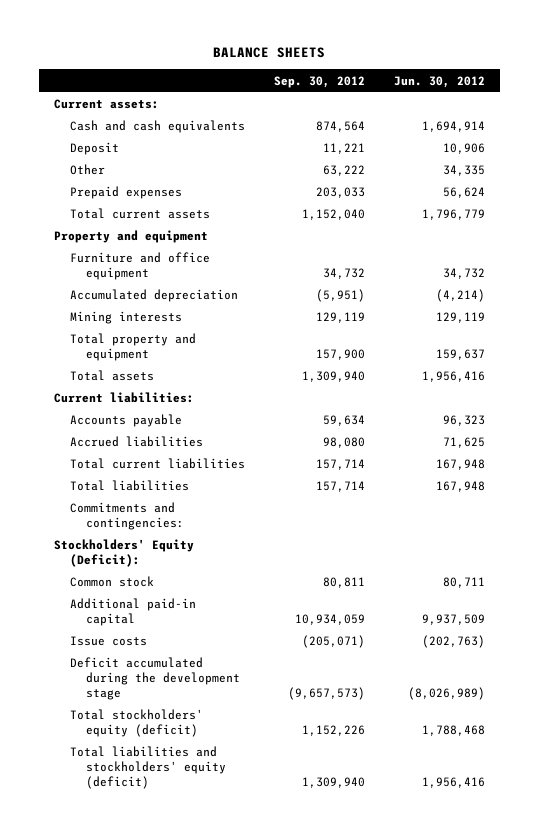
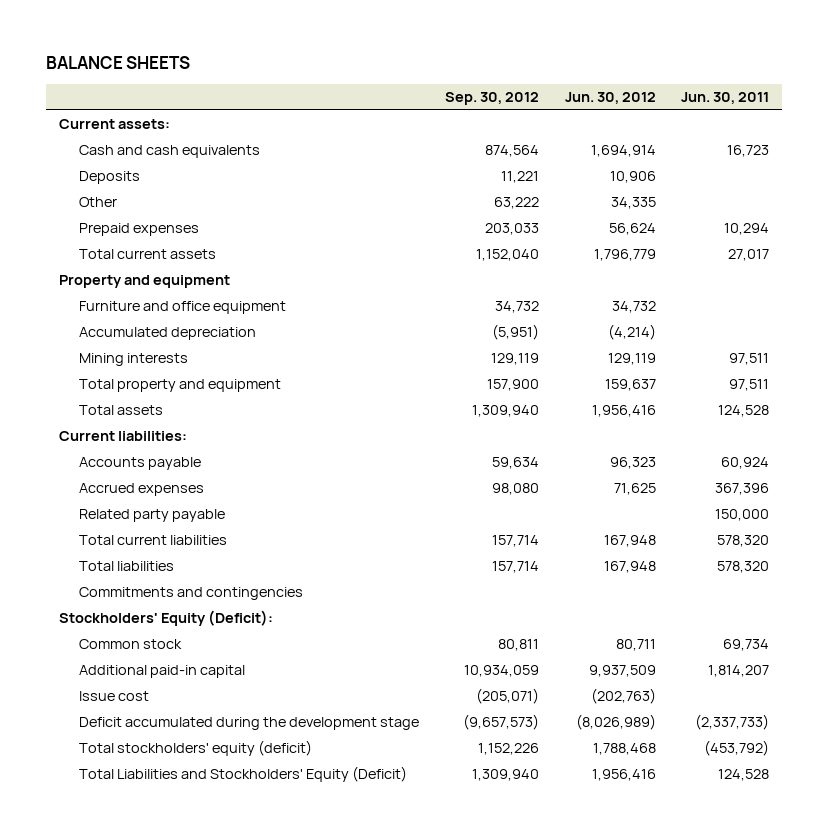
none -> [681,92,770,105] Jun. 30, 2011
[69,142,119,156] Deposit -> [79,171,141,185] Deposits
[69,436,203,448] Accrued liabilities -> [79,483,205,497] Accrued expenses
none -> [79,509,226,523] Related party payable
[69,502,185,531] Commitments and contingencies: -> [79,587,304,601] Commitments and contingencies
[69,636,147,647] Issue costs -> [79,691,150,702] Issue cost
[69,746,227,789] Total liabilities and stockholders' equity (deficit) -> [79,766,408,783] Total Liabilities and Stockholders' Equity (Deficit)

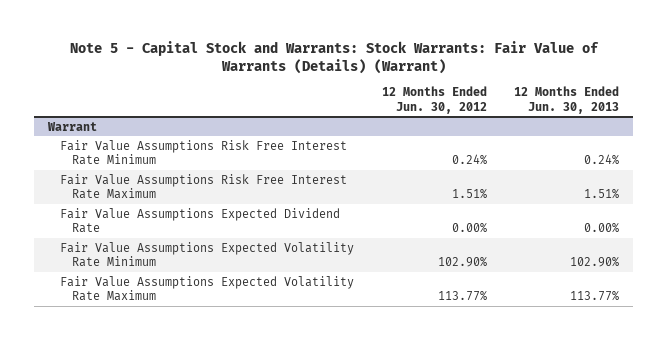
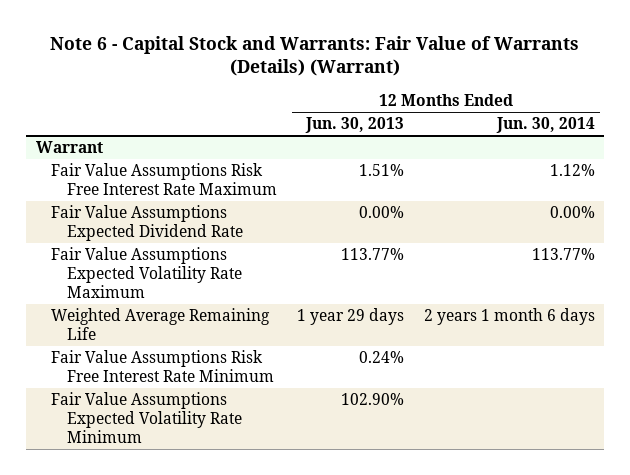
[69,40,599,74] Note 5 - Capital Stock and Warrants: Stock Warrants: Fair Value of Warrants (Details) (Warrant) -> [50,35,580,77] Note 6 - Capital Stock and Warrants: Fair Value of Warrants (Details) (Warrant)
[381,86,487,114] 12 Months Ended Jun. 30, 2012 -> none
none -> [495,117,595,134] Jun. 30, 2014
none -> [51,308,271,341] Weighted Average Remaining Life
[60,139,348,166] Fair Value Assumptions Risk Free Interest Rate Minimum -> [51,350,274,383] Fair Value Assumptions Risk Free Interest Rate Minimum
[60,241,355,268] Fair Value Assumptions Expected Volatility Rate Minimum -> [51,392,242,444] Fair Value Assumptions Expected Volatility Rate Minimum

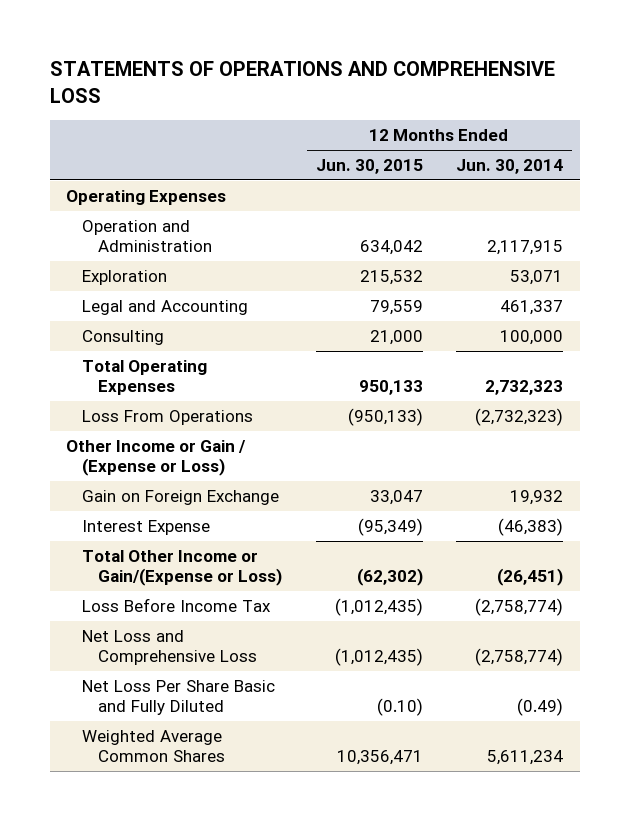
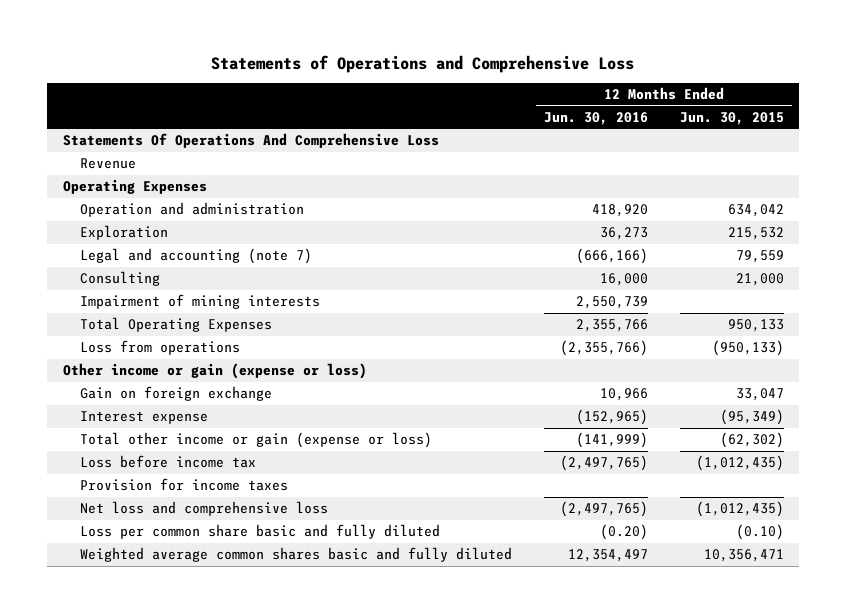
[49,61,555,104] STATEMENTS OF OPERATIONS AND COMPREHENSIVE LOSS -> [211,54,635,73] Statements of Operations and Comprehensive Loss
[456,159,564,175] Jun. 30, 2014 -> none
none -> [543,111,648,125] Jun. 30, 2016
none -> [62,133,439,149] Statements Of Operations And Comprehensive Loss
none -> [80,158,137,170] Revenue
[82,219,213,252] Operation and Administration -> [80,202,305,218] Operation and administration
[82,299,249,315] Legal and Accounting -> [80,248,313,265] Legal and accounting (note 7)
none -> [80,294,321,310] Impairment of mining interests
[82,409,254,425] Loss From Operations -> [80,340,241,356] Loss from operations
[66,439,247,476] Other Income or Gain / (Expense or Loss) -> [62,363,367,380] Other income or gain (expense or loss)
[82,489,280,505] Gain on Foreign Exchange -> [80,386,273,402] Gain on foreign exchange
[82,519,211,535] Interest Expense -> [80,411,209,425] Interest expense
[82,549,283,586] Total Other Income or Gain/(Expense or Loss) -> [80,432,433,449] Total other income or gain (expense or loss)
[82,597,272,612] Loss Before Income Tax -> [80,455,257,469] Loss before income tax
none -> [80,478,289,492] Provision for income taxes
[82,629,258,665] Net Loss and Comprehensive Loss -> [80,501,329,517] Net loss and comprehensive loss
[82,679,276,715] Net Loss Per Share Basic and Fully Diluted -> [80,524,441,540] Loss per common share basic and fully diluted
[82,729,226,762] Weighted Average Common Shares -> [80,547,513,563] Weighted average common shares basic and fully diluted

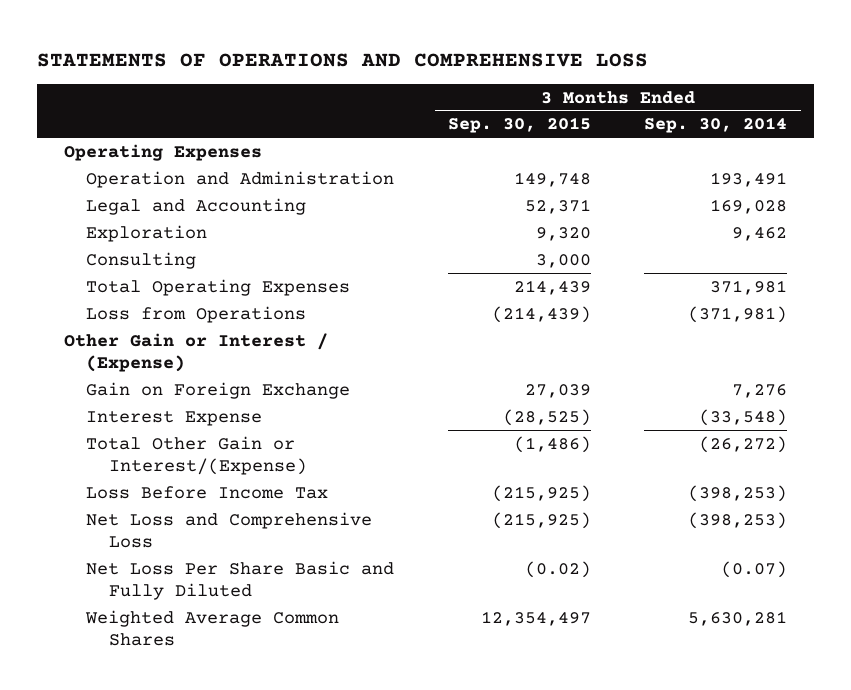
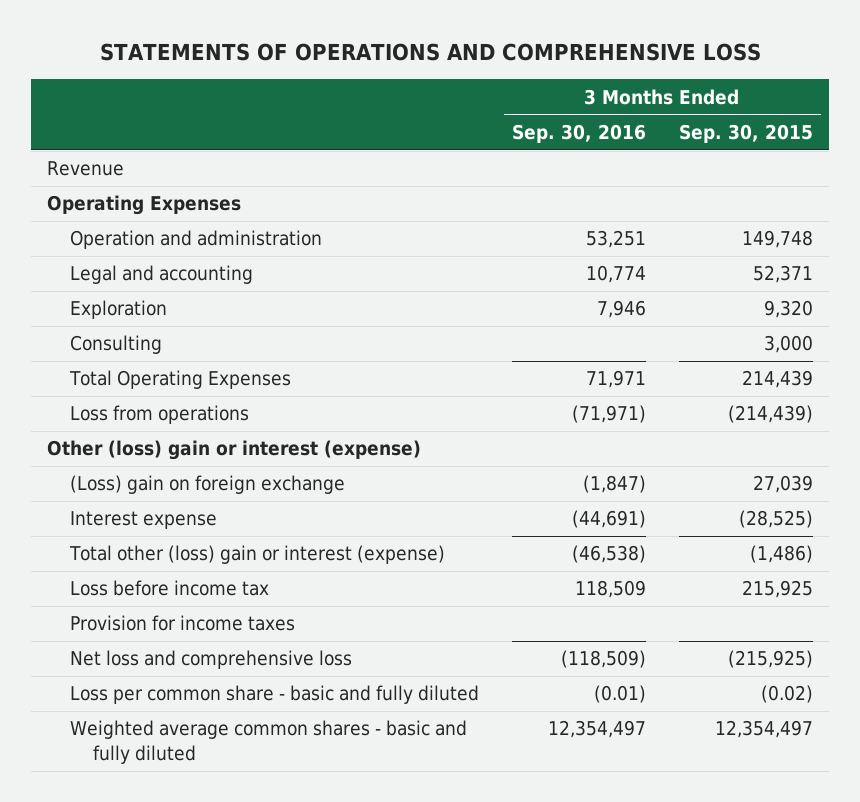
[644,117,788,134] Sep. 30, 2014 -> none
none -> [511,123,646,143] Sep. 30, 2016
none -> [47,161,125,177] Revenue
[86,170,395,188] Operation and Administration -> [70,230,323,250] Operation and administration
[86,197,307,215] Legal and Accounting -> [70,265,254,285] Legal and accounting
[86,305,307,323] Loss from Operations -> [70,405,250,425] Loss from operations
[63,332,328,372] Other Gain or Interest / (Expense) -> [47,440,422,461] Other (loss) gain or interest (expense)
[86,381,351,399] Gain on Foreign Exchange -> [70,475,346,495] (Loss) gain on foreign exchange
[86,410,263,426] Interest Expense -> [70,511,218,530] Interest expense
[86,435,307,475] Total Other Gain or Interest/(Expense) -> [69,545,446,565] Total other (loss) gain or interest (expense)
[86,485,329,499] Loss Before Income Tax -> [70,580,270,597] Loss before income tax
[491,484,591,502] (215,925) -> [741,580,813,599] 215,925
none -> [70,615,296,632] Provision for income taxes
[86,511,373,548] Net Loss and Comprehensive Loss -> [70,650,353,670] Net loss and comprehensive loss
[86,560,395,600] Net Loss Per Share Basic and Fully Diluted -> [70,685,480,705] Loss per common share - basic and fully diluted
[85,609,340,646] Weighted Average Common Shares -> [70,720,468,764] Weighted average common shares - basic and fully diluted

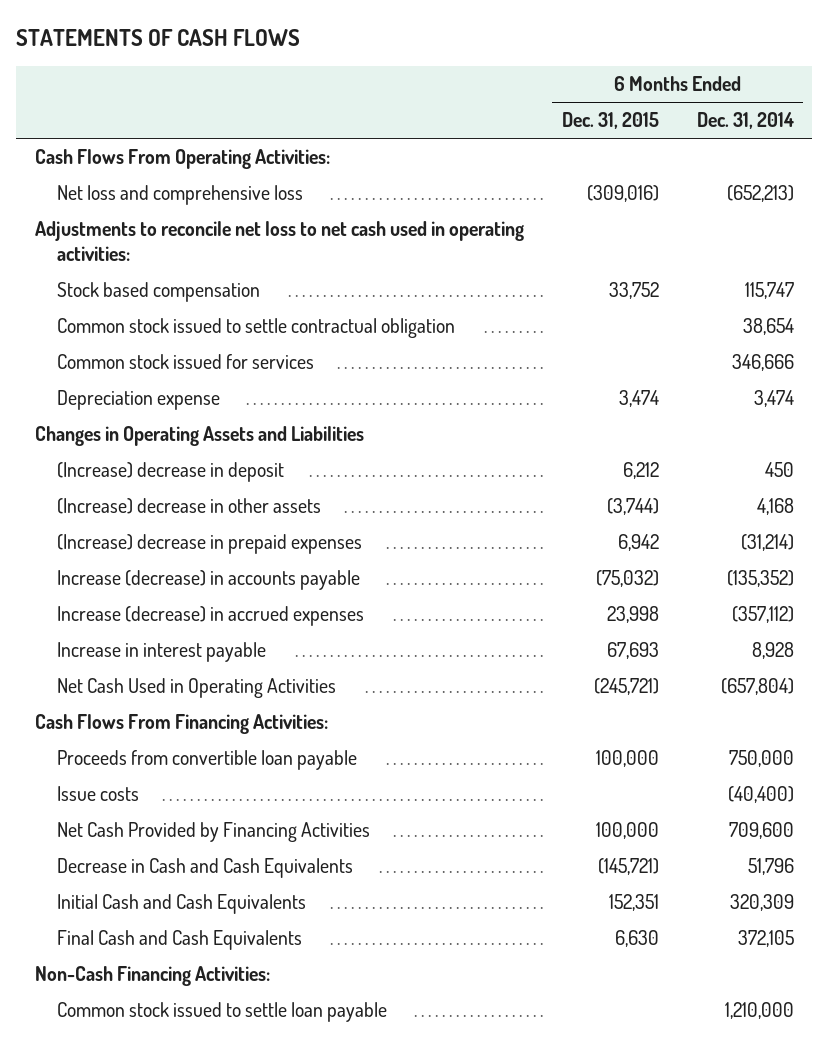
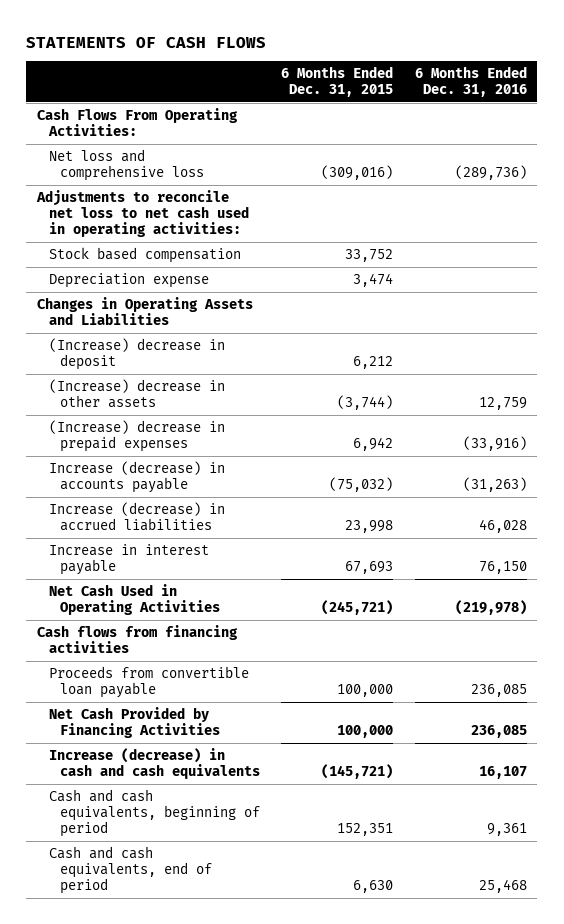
[696,112,794,130] Dec. 31, 2014 -> none
none -> [414,66,527,98] 6 Months Ended Dec. 31, 2016
[56,318,455,339] Common stock issued to settle contractual obligation -> none
[56,354,314,370] Common stock issued for services -> none
[56,606,364,627] Increase (decrease) in accrued expenses -> [48,502,225,532] Increase (decrease) in accrued liabilities
[35,714,329,735] Cash Flows From Financing Activities: -> [37,625,239,654] Cash flows from financing activities
[56,786,139,802] Issue costs -> none
[35,966,271,987] Non-Cash Financing Activities: -> none
[56,1002,387,1023] Common stock issued to settle loan payable -> none
[56,858,353,879] Decrease in Cash and Cash Equivalents -> [48,748,261,780] Increase (decrease) in cash and cash equivalents
[56,894,306,915] Initial Cash and Cash Equivalents -> [48,789,261,838] Cash and cash equivalents, beginning of period
[56,930,302,951] Final Cash and Cash Equivalents -> [48,846,213,895] Cash and cash equivalents, end of period

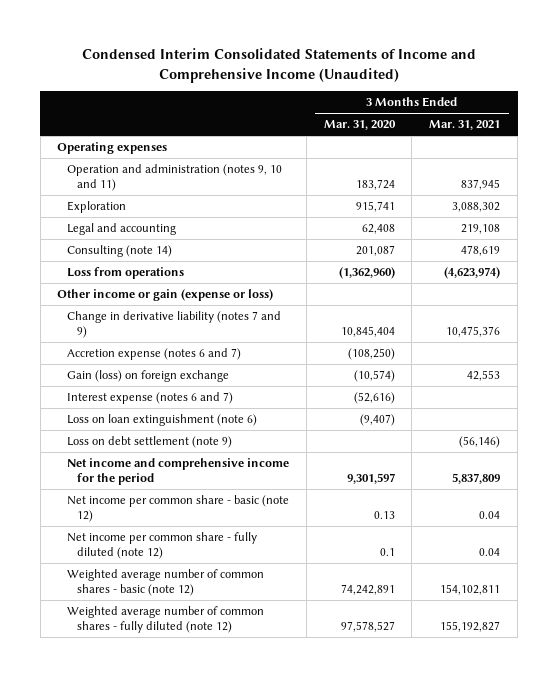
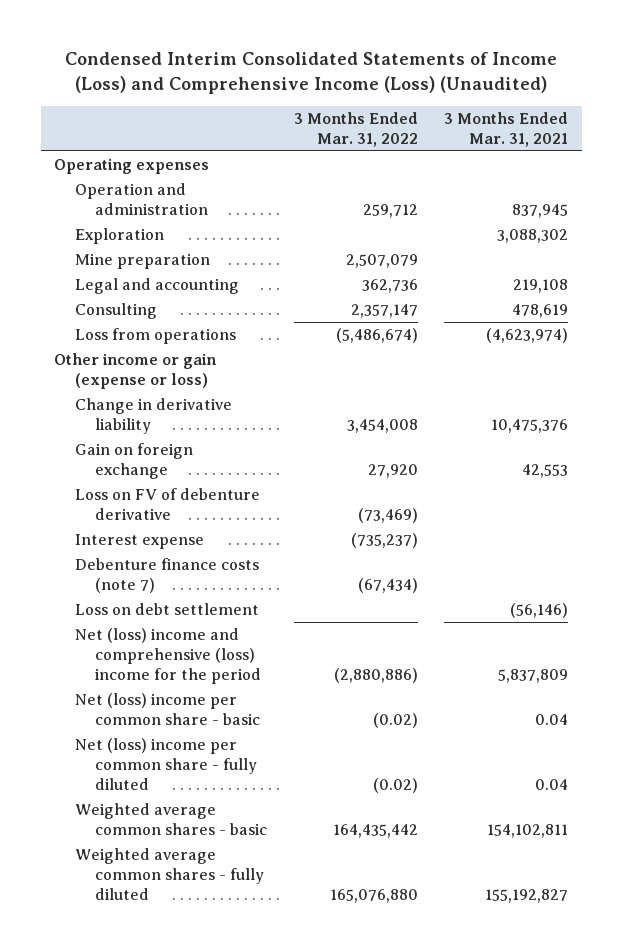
[81,48,476,83] Condensed Interim Consolidated Statements of Income and Comprehensive Income (Unaudited) -> [65,52,558,94] Condensed Interim Consolidated Statements of Income (Loss) and Comprehensive Income (Loss) (Unaudited)
[323,120,396,131] Mar. 31, 2020 -> none
none -> [293,111,418,147] 3 Months Ended Mar. 31, 2022
[67,164,283,192] Operation and administration (notes 9, 10 and 11) -> [74,183,209,216] Operation and administration
none -> [74,253,210,270] Mine preparation
[67,245,173,258] Consulting (note 14) -> [74,303,157,320] Consulting
[67,348,242,361] Accretion expense (notes 6 and 7) -> none
[67,414,258,427] Loss on loan extinguishment (note 6) -> none
[67,311,282,339] Change in derivative liability (notes 7 and 9) -> [74,398,232,435] Change in derivative liability
[67,370,230,383] Gain (loss) on foreign exchange -> [74,443,193,480] Gain on foreign exchange
none -> [74,488,260,521] Loss on FV of debenture derivative
[67,392,234,405] Interest expense (notes 6 and 7) -> [74,534,204,550] Interest expense
none -> [74,558,259,594] Debenture finance costs (note 7)
[67,436,233,449] Loss on debt settlement (note 9) -> [74,603,259,616] Loss on debt settlement
[67,458,290,486] Net income and comprehensive income for the period -> [74,628,262,684] Net (loss) income and comprehensive (loss) income for the period
[67,495,290,523] Net income per common share - basic (note 12) -> [74,693,261,726] Net (loss) income per common share - basic
[67,532,258,560] Net income per common share - fully diluted (note 12) -> [74,738,258,790] Net (loss) income per common share - fully diluted
[67,569,265,597] Weighted average number of common shares - basic (note 12) -> [74,803,268,836] Weighted average common shares - basic
[67,606,265,634] Weighted average number of common shares - fully diluted (note 12) -> [74,848,265,900] Weighted average common shares - fully diluted

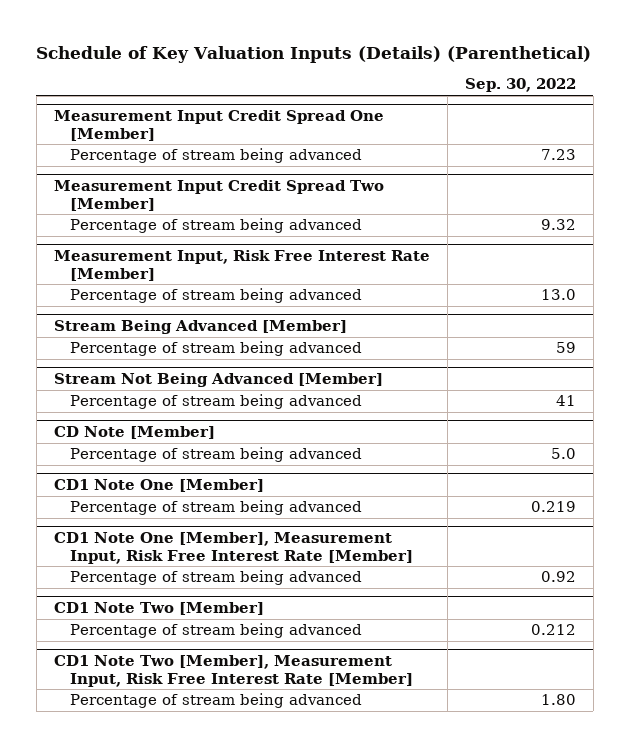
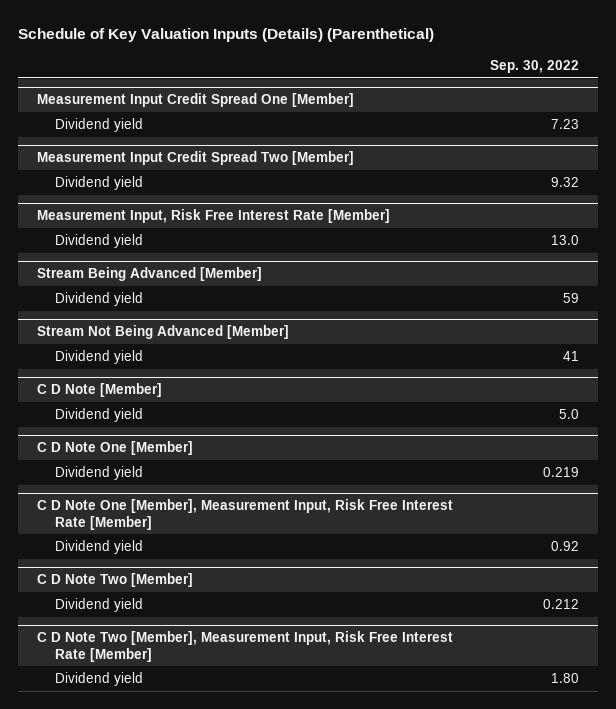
[69,148,362,164] Percentage of stream being advanced -> [55,117,144,132] Dividend yield
[69,218,362,234] Percentage of stream being advanced -> [55,175,144,190] Dividend yield
[69,288,362,304] Percentage of stream being advanced -> [55,233,144,248] Dividend yield
[69,341,362,357] Percentage of stream being advanced -> [55,291,144,306] Dividend yield
[69,394,362,410] Percentage of stream being advanced -> [55,349,144,364] Dividend yield
[53,426,215,440] CD Note [Member] -> [36,383,162,398] C D Note [Member]
[69,447,362,463] Percentage of stream being advanced -> [55,407,144,422] Dividend yield
[53,479,264,493] CD1 Note One [Member] -> [36,441,193,456] C D Note One [Member]
[69,500,362,516] Percentage of stream being advanced -> [55,465,144,480] Dividend yield
[53,532,413,564] CD1 Note One [Member], Measurement Input, Risk Free Interest Rate [Member] -> [36,499,453,530] C D Note One [Member], Measurement Input, Risk Free Interest Rate [Member]
[69,570,362,586] Percentage of stream being advanced -> [55,539,144,554] Dividend yield
[53,602,264,616] CD1 Note Two [Member] -> [36,573,193,588] C D Note Two [Member]
[69,623,362,639] Percentage of stream being advanced -> [55,597,144,612] Dividend yield
[53,655,413,687] CD1 Note Two [Member], Measurement Input, Risk Free Interest Rate [Member] -> [36,631,453,662] C D Note Two [Member], Measurement Input, Risk Free Interest Rate [Member]
[69,693,362,709] Percentage of stream being advanced -> [55,671,144,686] Dividend yield

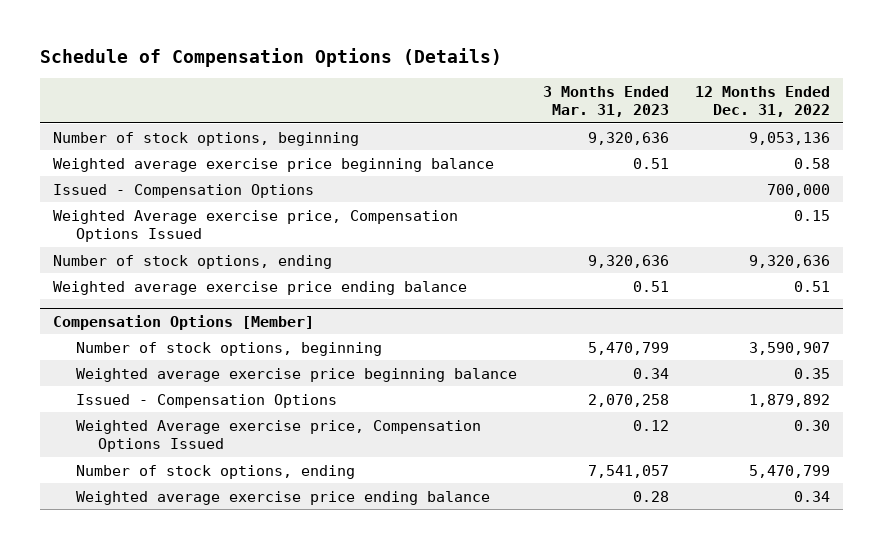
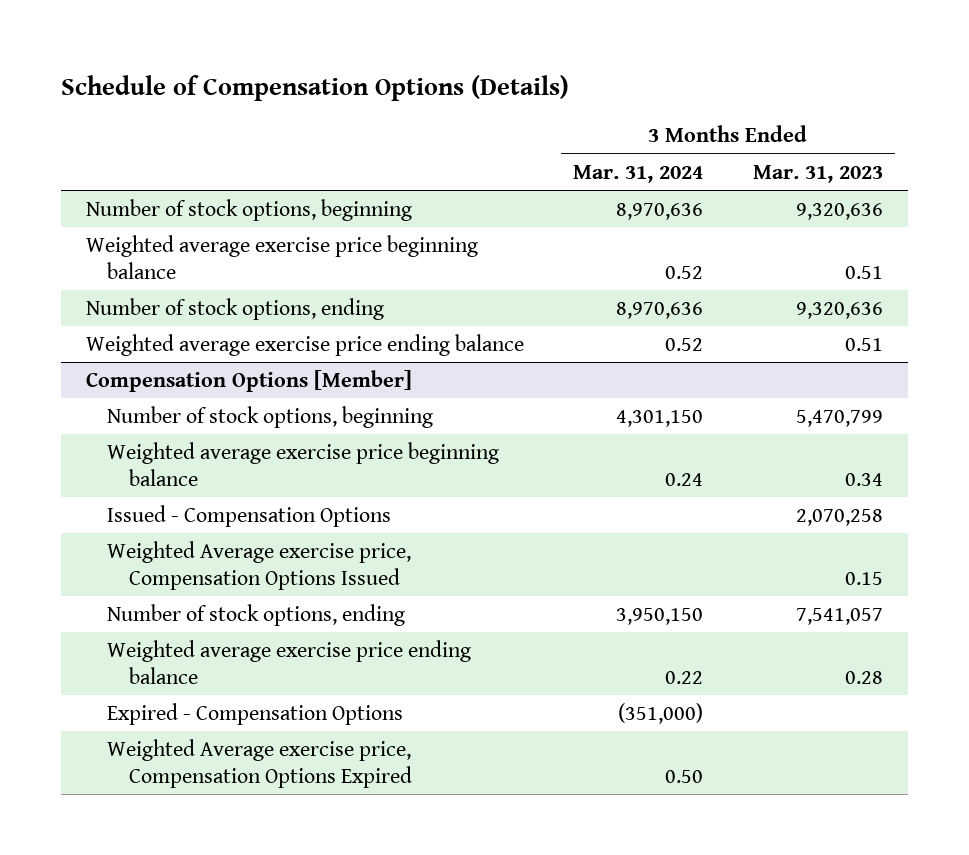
[694,85,830,118] 12 Months Ended Dec. 31, 2022 -> none
none -> [573,164,704,183] Mar. 31, 2024
[52,183,314,198] Issued - Compensation Options -> none
[52,209,458,243] Weighted Average exercise price, Compensation Options Issued -> none
[632,419,669,431] 0.12 -> [845,571,884,585] 0.15
none -> [107,703,404,726] Expired - Compensation Options
none -> [107,739,412,788] Weighted Average exercise price, Compensation Options Expired

